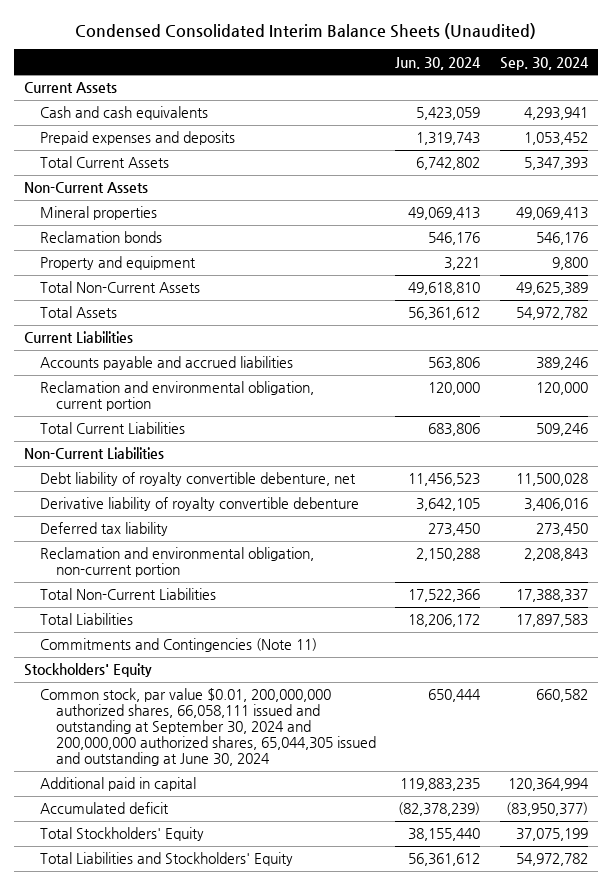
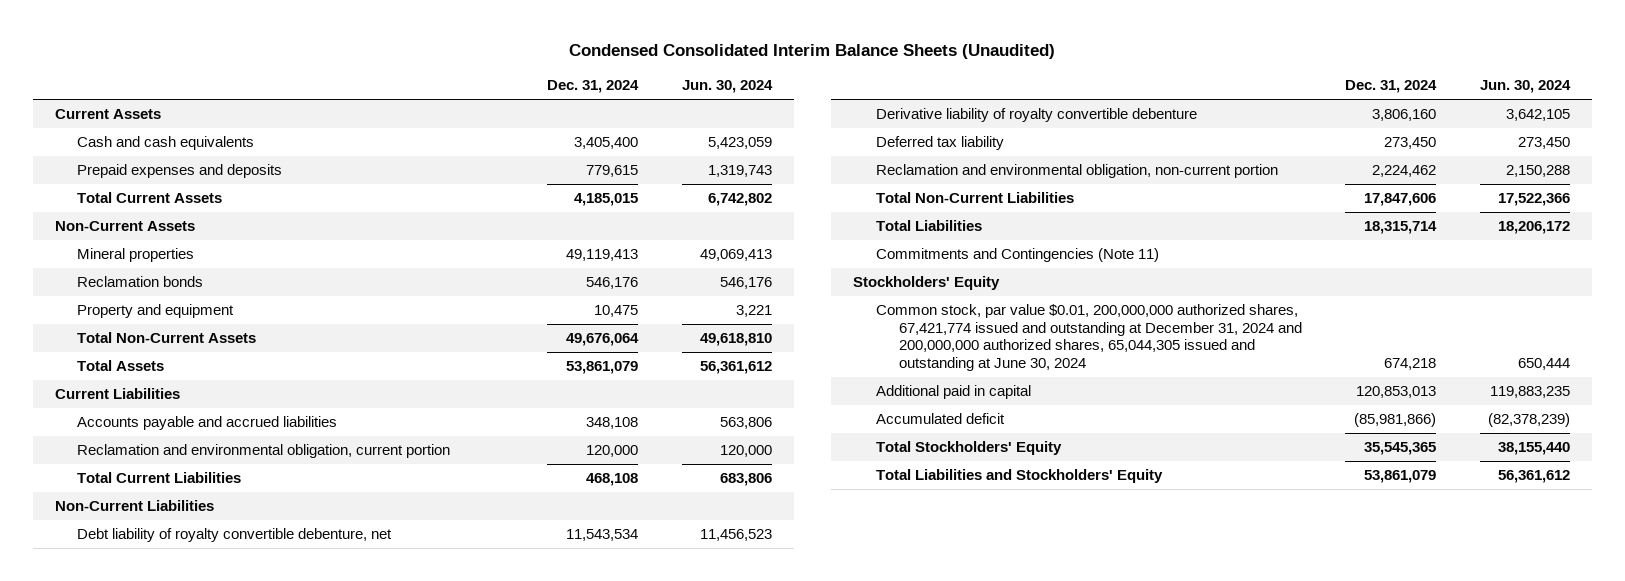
[499,56,589,70] Sep. 30, 2024 -> none
none -> [547,80,640,94] Dec. 31, 2024
[40,688,376,767] Common stock, par value $0.01, 200,000,000 authorized shares, 66,058,111 issued and outstanding at September 30, 2024 and 200,000,000 authorized shares, 65,044,305 issued and outstanding at June 30, 2024 -> [875,304,1302,371] Common stock, par value $0.01, 200,000,000 authorized shares, 67,421,774 issued and outstanding at December 31, 2024 and 200,000,000 authorized shares, 65,044,305 issued and outstanding at June 30, 2024

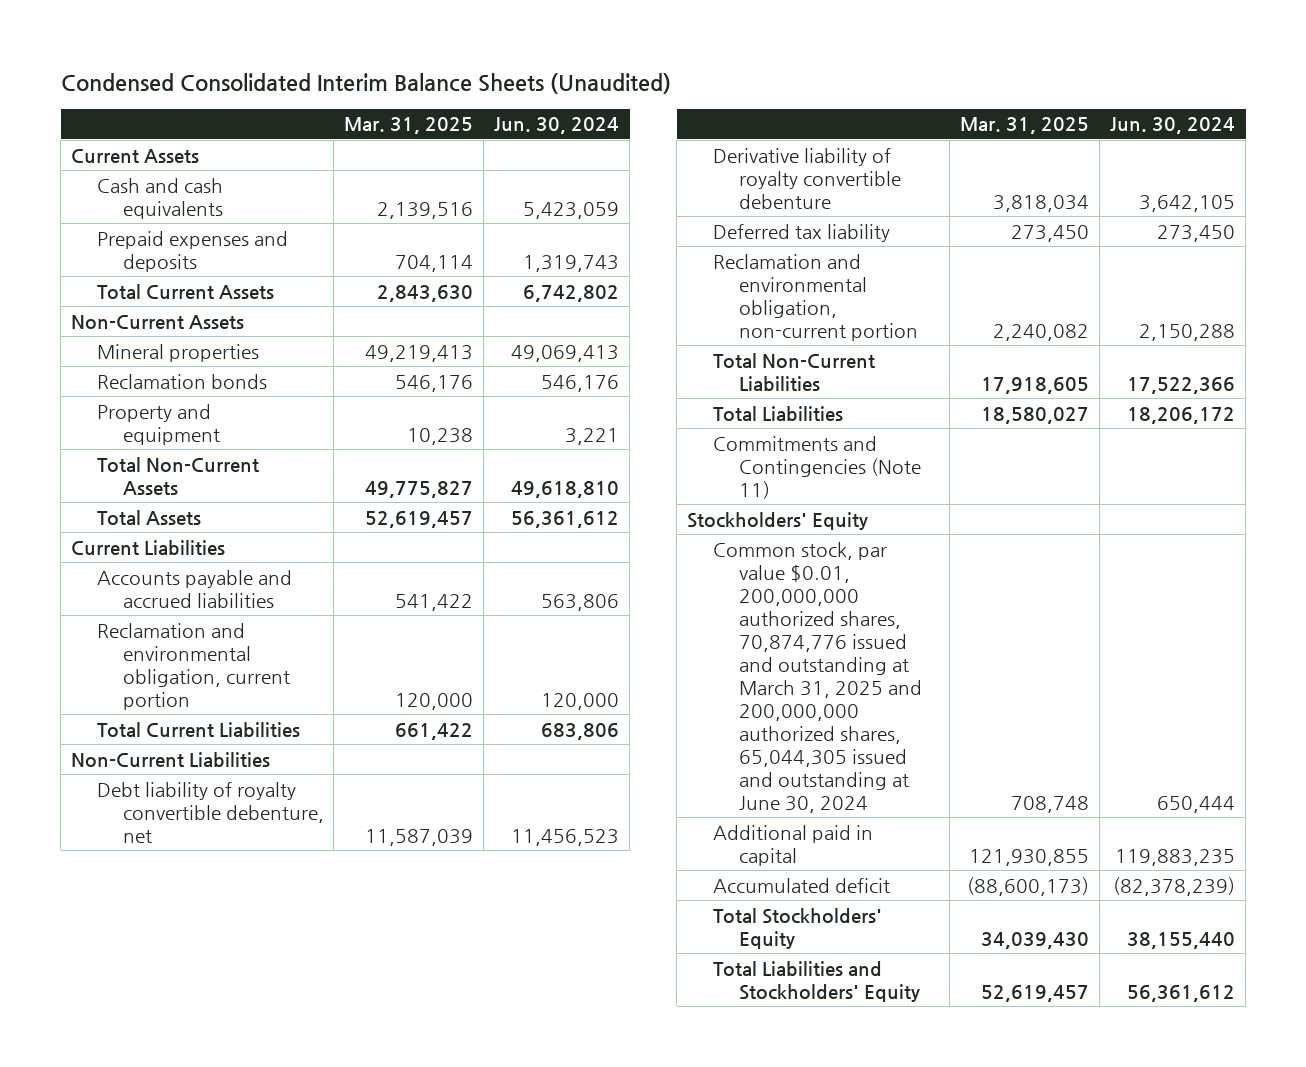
[547,80,640,94] Dec. 31, 2024 -> none
none -> [344,117,474,135] Mar. 31, 2025
[875,304,1302,371] Common stock, par value $0.01, 200,000,000 authorized shares, 67,421,774 issued and outstanding at December 31, 2024 and 200,000,000 authorized shares, 65,044,305 issued and outstanding at June 30, 2024 -> [712,541,922,813] Common stock, par value $0.01, 200,000,000 authorized shares, 70,874,776 issued and outstanding at March 31, 2025 and 200,000,000 authorized shares, 65,044,305 issued and outstanding at June 30, 2024

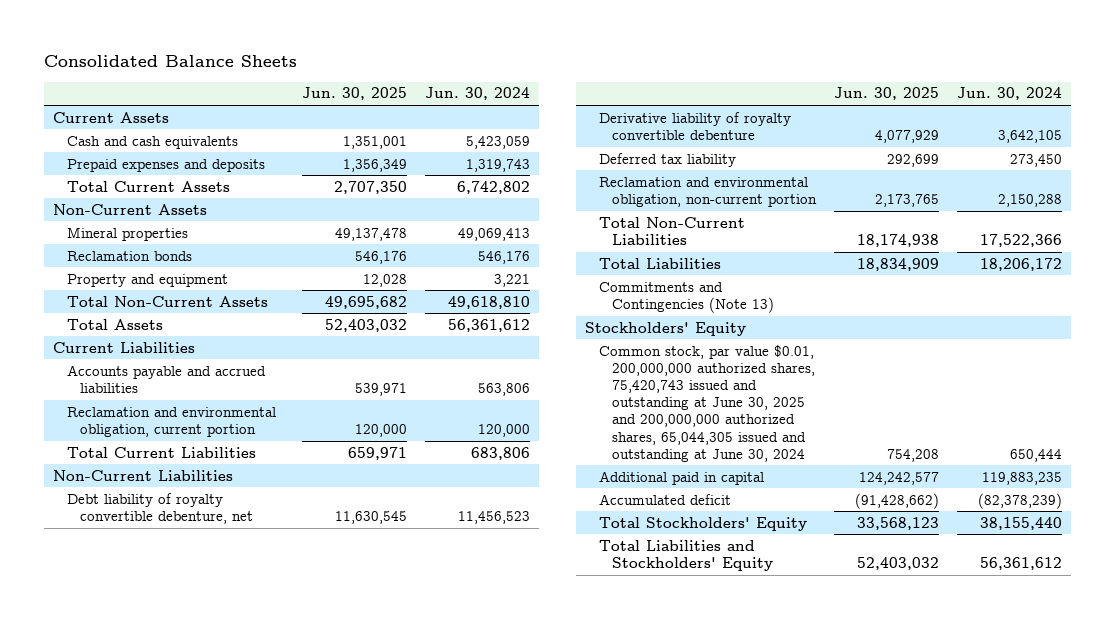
[60,72,671,94] Condensed Consolidated Interim Balance Sheets (Unaudited) -> [44,54,298,67] Consolidated Balance Sheets
[344,117,474,135] Mar. 31, 2025 -> none
none -> [302,87,408,101] Jun. 30, 2025
[712,435,921,499] Commitments and Contingencies (Note 11) -> [598,281,774,313] Commitments and Contingencies (Note 13)
[712,541,922,813] Common stock, par value $0.01, 200,000,000 authorized shares, 70,874,776 issued and outstanding at March 31, 2025 and 200,000,000 authorized shares, 65,044,305 issued and outstanding at June 30, 2024 -> [598,344,815,462] Common stock, par value $0.01, 200,000,000 authorized shares, 75,420,743 issued and outstanding at June 30, 2025 and 200,000,000 authorized shares, 65,044,305 issued and outstanding at June 30, 2024

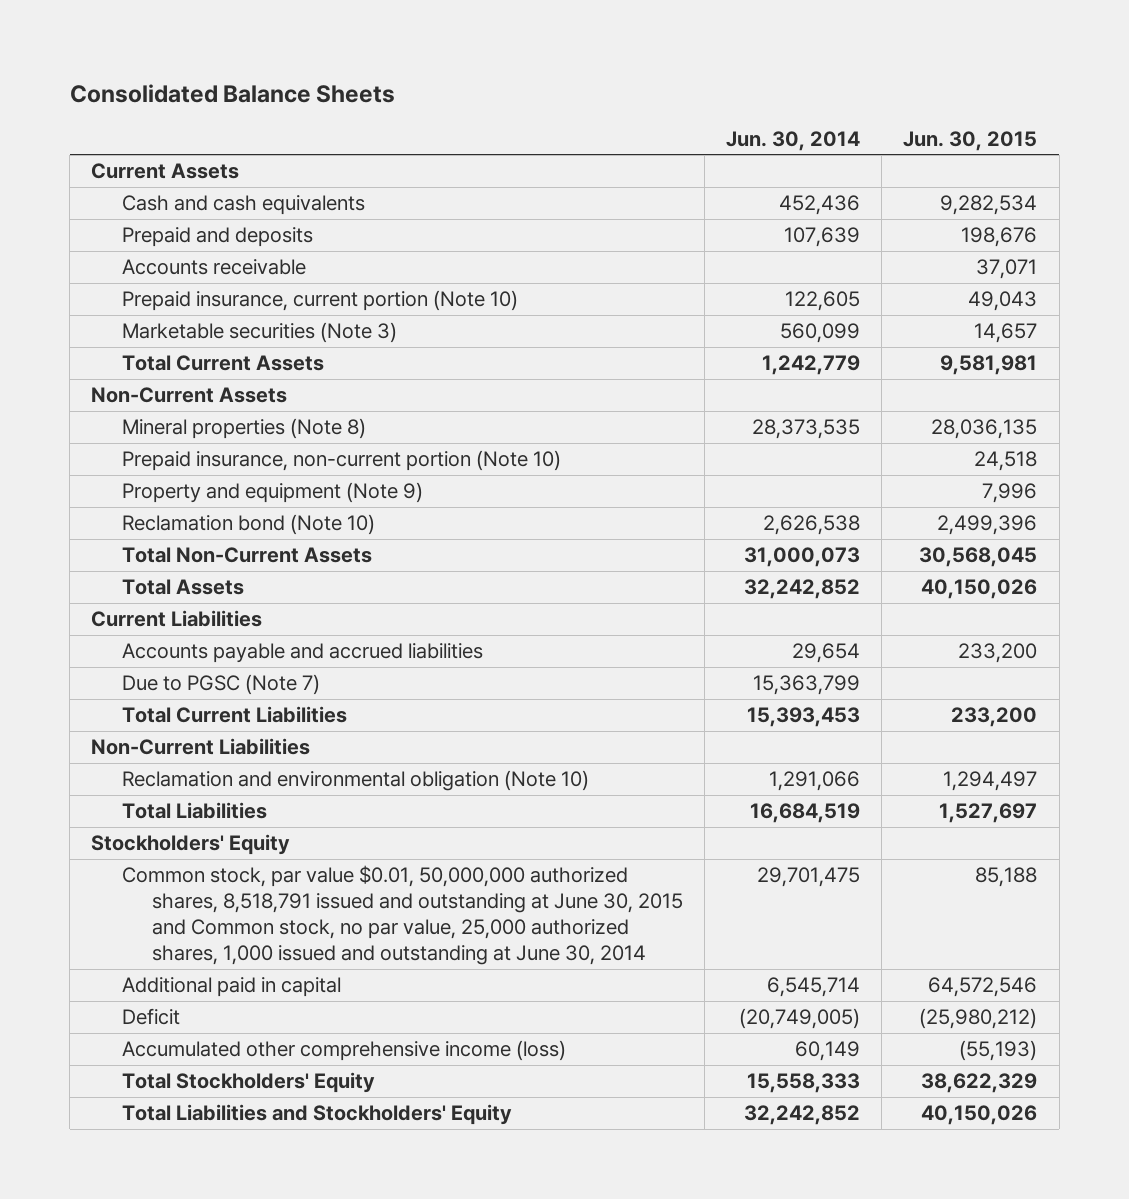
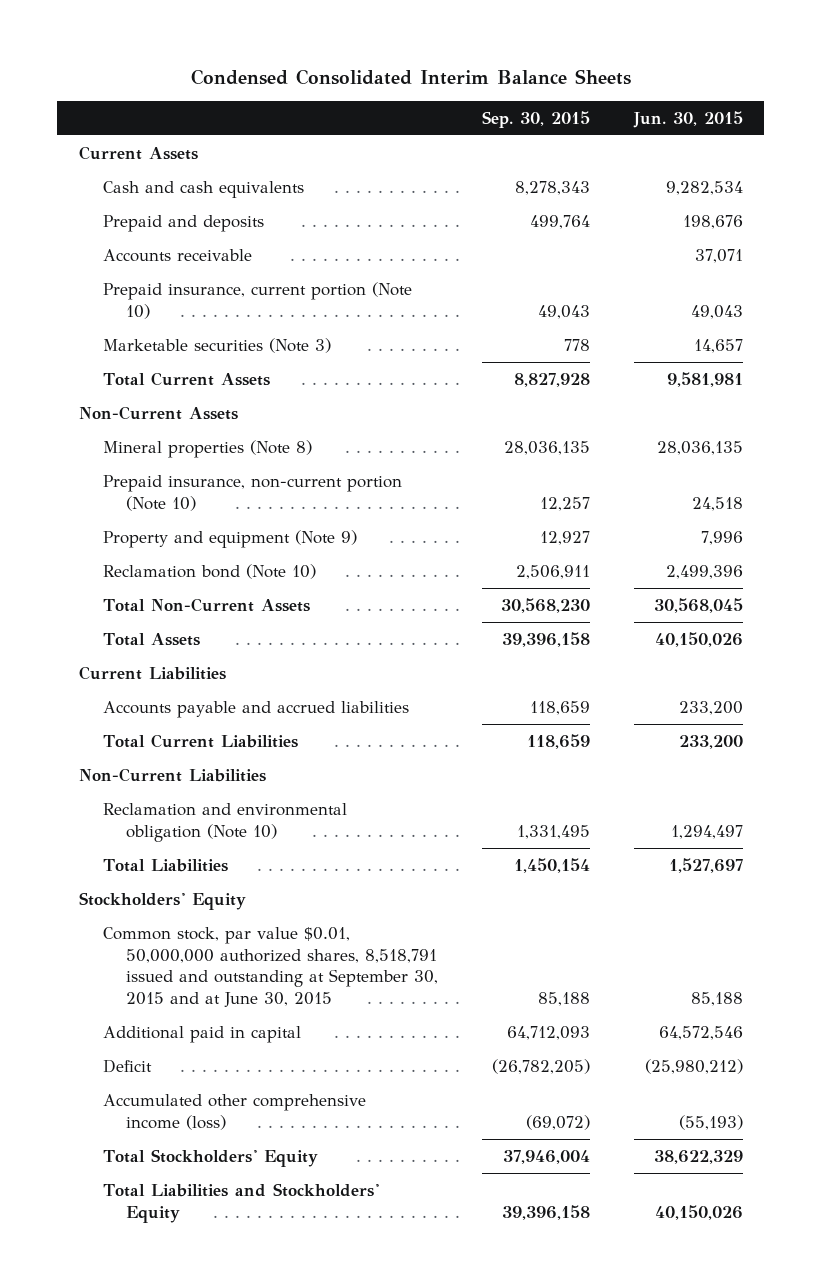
[69,83,395,103] Consolidated Balance Sheets -> [190,68,631,85] Condensed Consolidated Interim Balance Sheets
[726,130,861,151] Jun. 30, 2014 -> none
none -> [481,110,590,128] Sep. 30, 2015
[121,674,320,696] Due to PGSC (Note 7) -> none
[121,865,683,966] Common stock, par value $0.01, 50,000,000 authorized shares, 8,518,791 issued and outstanding at June 30, 2015 and Common stock, no par value, 25,000 authorized shares, 1,000 issued and outstanding at June 30, 2014 -> [102,926,439,1007] Common stock, par value $0.01, 50,000,000 authorized shares, 8,518,791 issued and outstanding at September 30, 2015 and at June 30, 2015

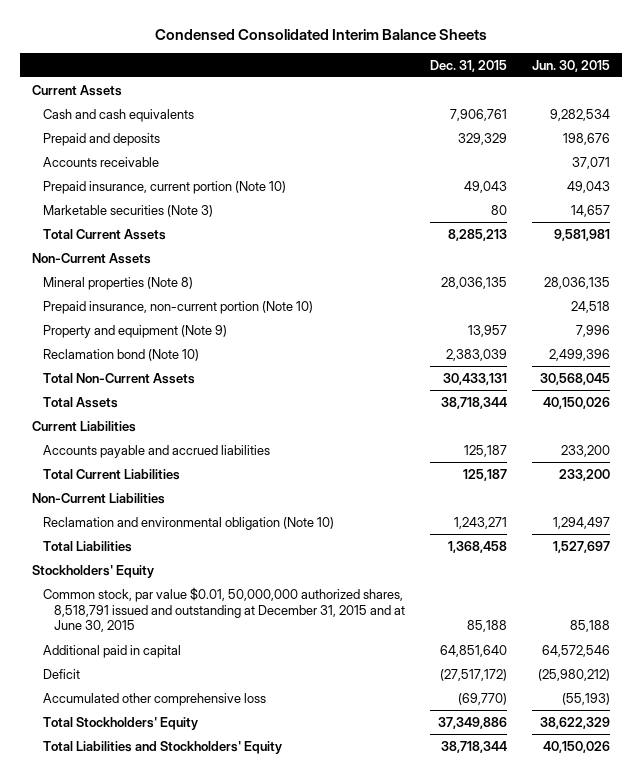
[481,110,590,128] Sep. 30, 2015 -> none
none -> [429,59,507,72] Dec. 31, 2015
[102,926,439,1007] Common stock, par value $0.01, 50,000,000 authorized shares, 8,518,791 issued and outstanding at September 30, 2015 and at June 30, 2015 -> [43,586,405,633] Common stock, par value $0.01, 50,000,000 authorized shares, 8,518,791 issued and outstanding at December 31, 2015 and at June 30, 2015
[102,1093,366,1130] Accumulated other comprehensive income (loss) -> [43,692,267,706] Accumulated other comprehensive loss

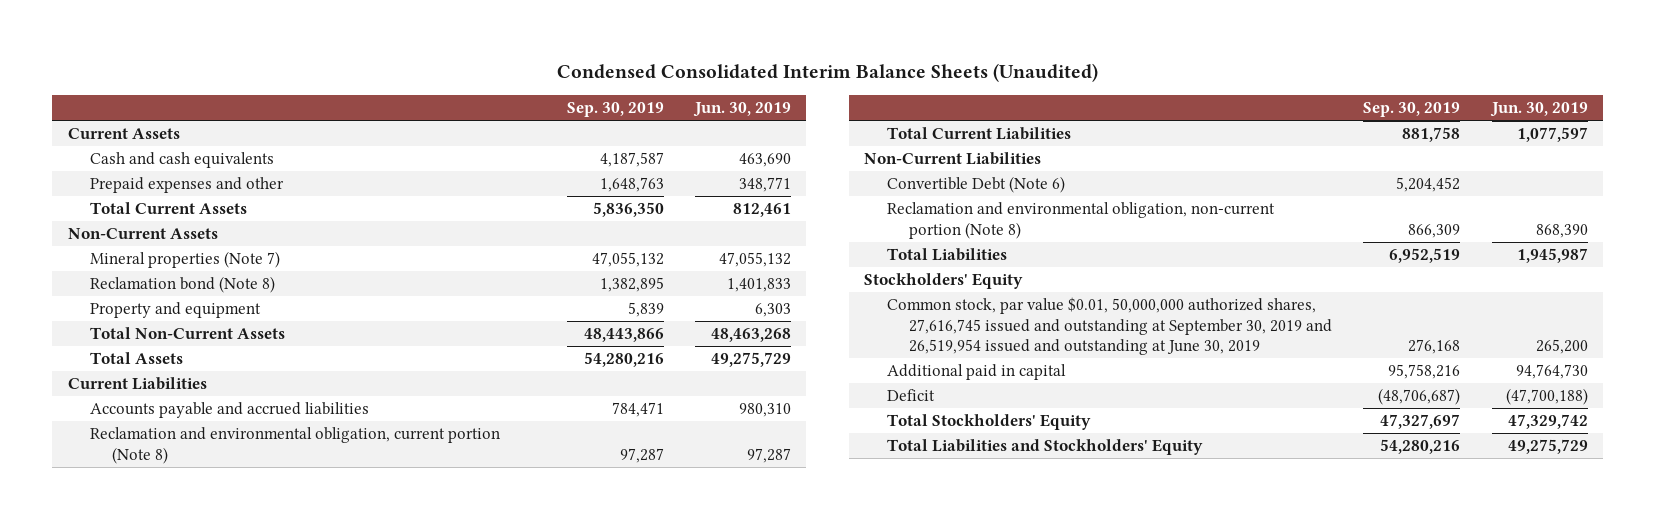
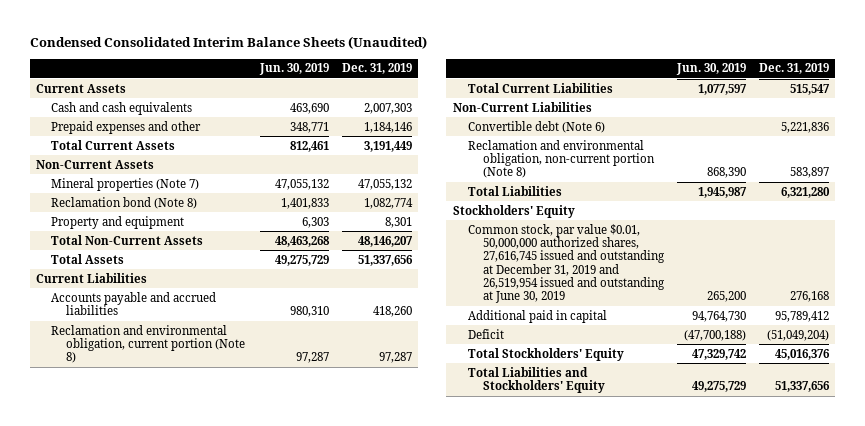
[566,101,664,117] Sep. 30, 2019 -> none
none -> [341,63,412,75] Dec. 31, 2019
[886,175,1065,193] Convertible Debt (Note 6) -> [467,120,605,133] Convertible debt (Note 6)
[886,296,1333,356] Common stock, par value $0.01, 50,000,000 authorized shares, 27,616,745 issued and outstanding at September 30, 2019 and 26,519,954 issued and outstanding at June 30, 2019 -> [467,223,666,304] Common stock, par value $0.01, 50,000,000 authorized shares, 27,616,745 issued and outstanding at December 31, 2019 and 26,519,954 issued and outstanding at June 30, 2019

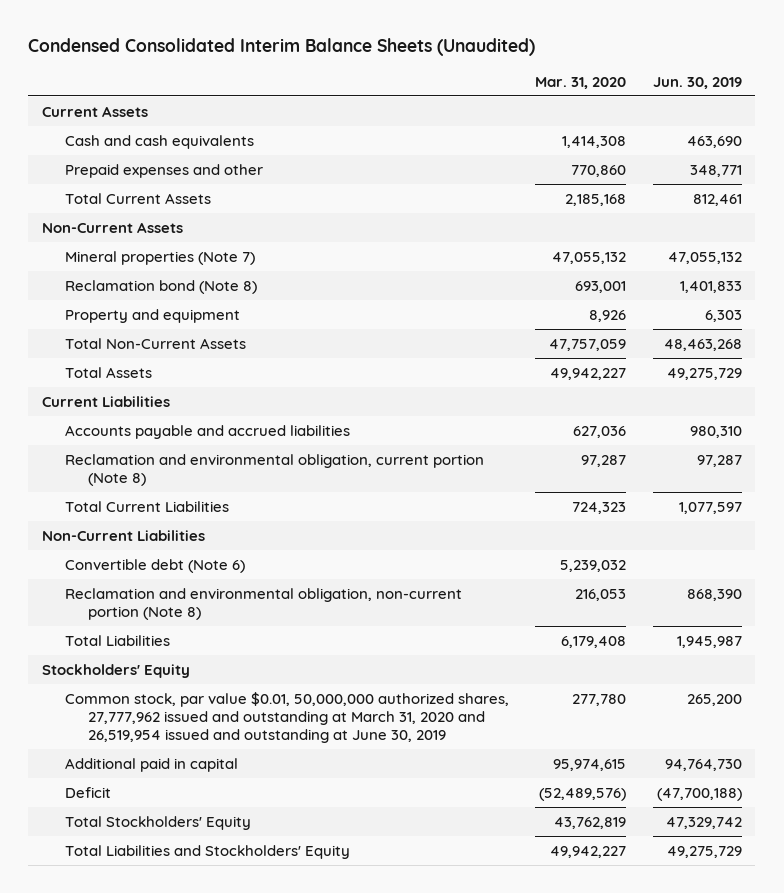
[341,63,412,75] Dec. 31, 2019 -> none
none -> [535,76,627,89] Mar. 31, 2020
[467,223,666,304] Common stock, par value $0.01, 50,000,000 authorized shares, 27,616,745 issued and outstanding at December 31, 2019 and 26,519,954 issued and outstanding at June 30, 2019 -> [64,691,509,743] Common stock, par value $0.01, 50,000,000 authorized shares, 27,777,962 issued and outstanding at March 31, 2020 and 26,519,954 issued and outstanding at June 30, 2019

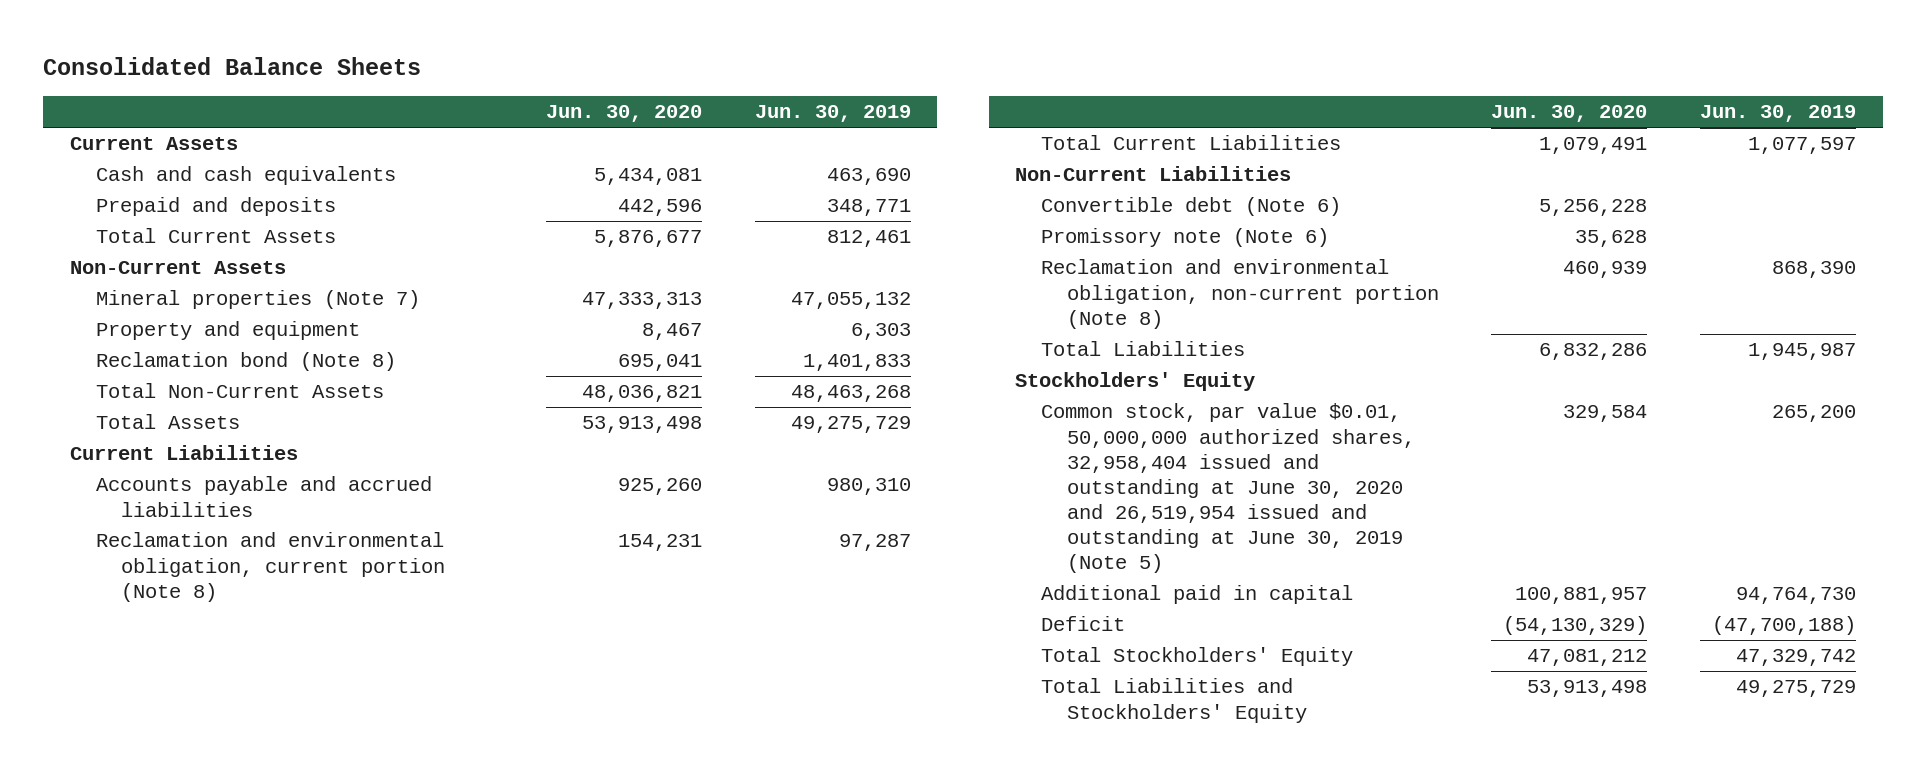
[28,37,536,56] Condensed Consolidated Interim Balance Sheets (Unaudited) -> [43,57,422,76] Consolidated Balance Sheets
[535,76,627,89] Mar. 31, 2020 -> none
none -> [546,105,703,123] Jun. 30, 2020
[64,163,263,178] Prepaid expenses and other -> [95,197,336,217] Prepaid and deposits
[64,279,257,294] Reclamation bond (Note 8) -> [95,352,396,372] Reclamation bond (Note 8)
none -> [1040,228,1329,248] Promissory note (Note 6)
[64,691,509,743] Common stock, par value $0.01, 50,000,000 authorized shares, 27,777,962 issued and outstanding at March 31, 2020 and 26,519,954 issued and outstanding at June 30, 2019 -> [1040,403,1415,573] Common stock, par value $0.01, 50,000,000 authorized shares, 32,958,404 issued and outstanding at June 30, 2020 and 26,519,954 issued and outstanding at June 30, 2019 (Note 5)

